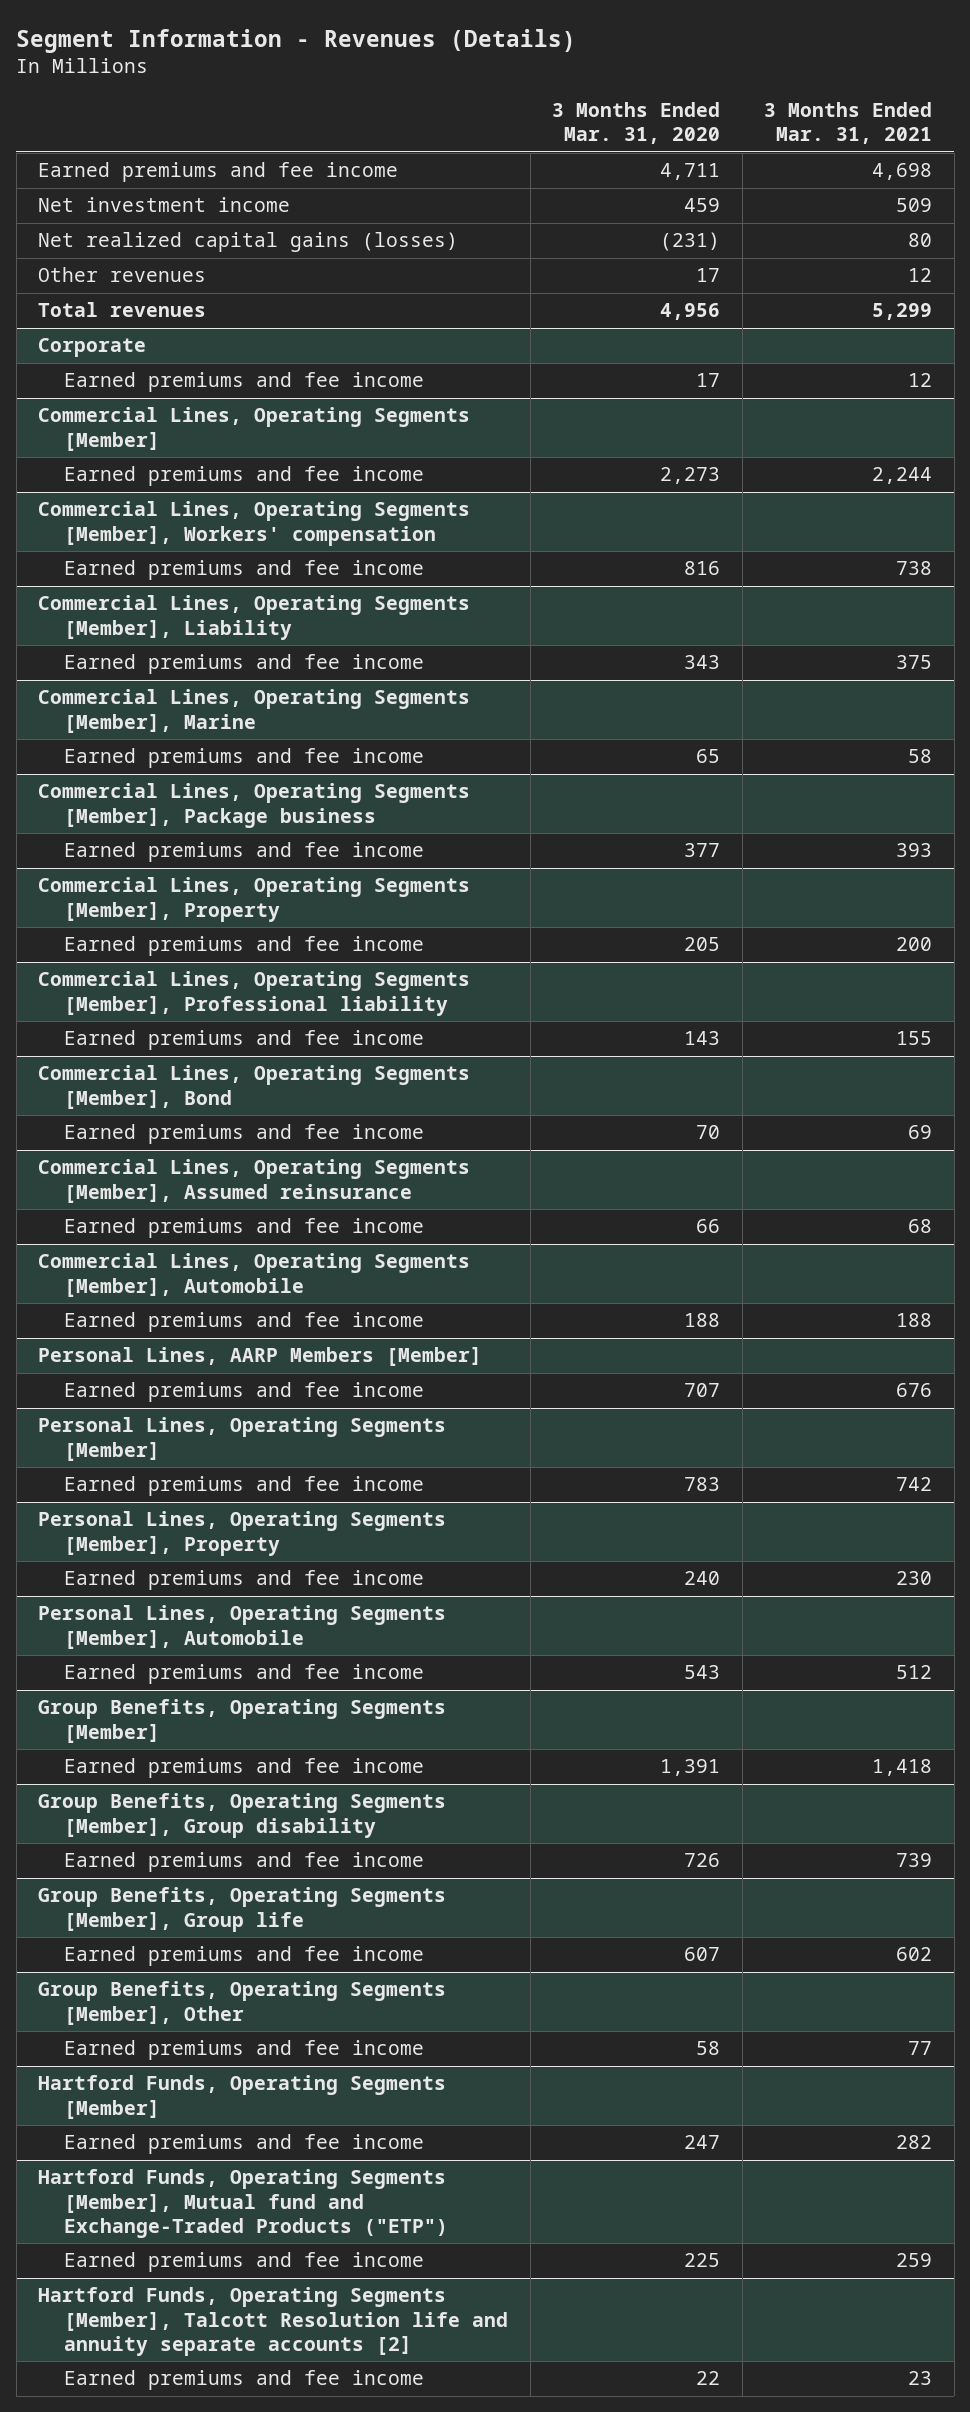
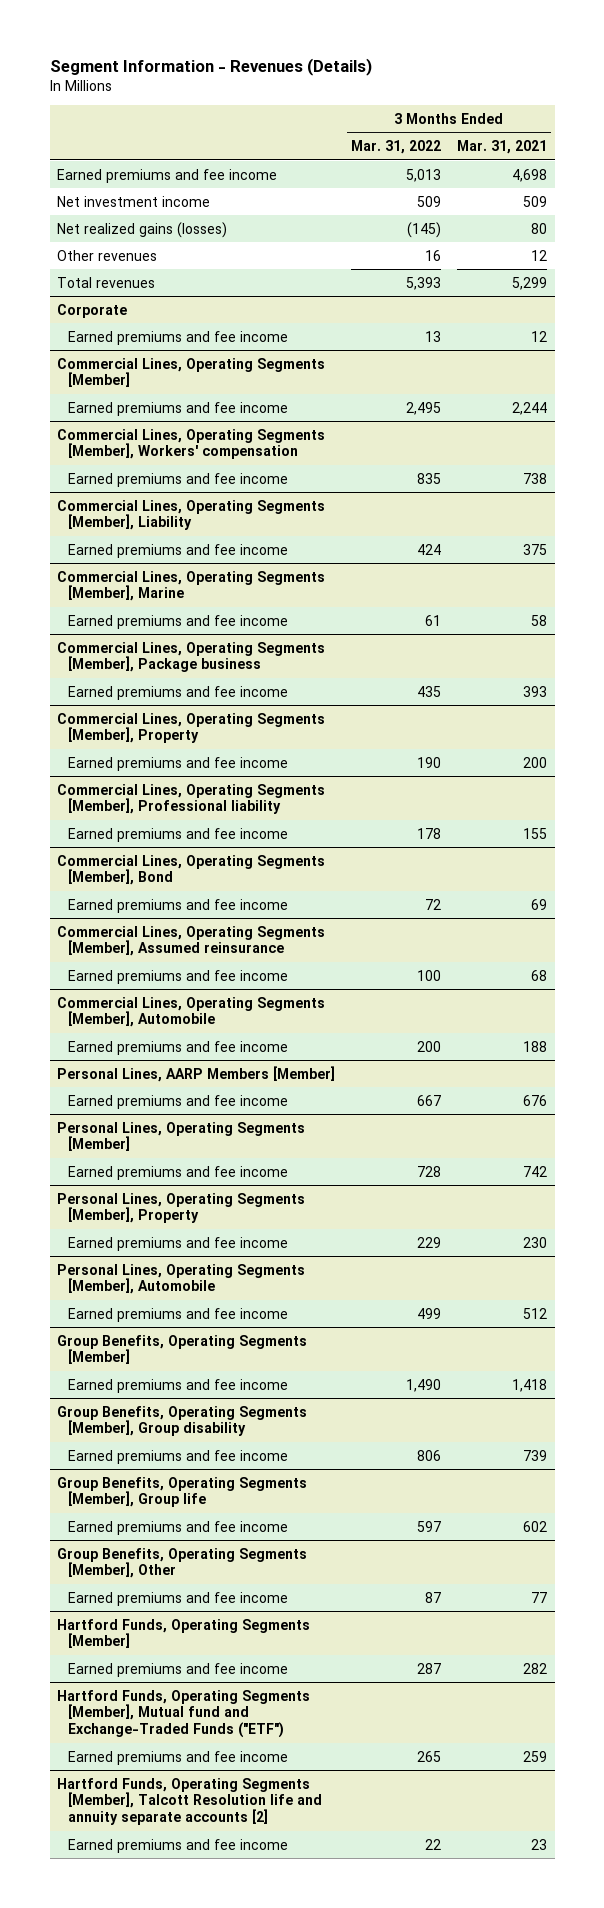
[552,102,721,145] 3 Months Ended Mar. 31, 2020 -> none
none -> [351,140,442,155] Mar. 31, 2022
[38,232,459,253] Net realized capital gains (losses) -> [57,221,228,238] Net realized gains (losses)
[38,2169,449,2238] Hartford Funds, Operating Segments [Member], Mutual fund and Exchange-Traded Products ("ETP") -> [57,1689,311,1738] Hartford Funds, Operating Segments [Member], Mutual fund and Exchange-Traded Funds ("ETF")

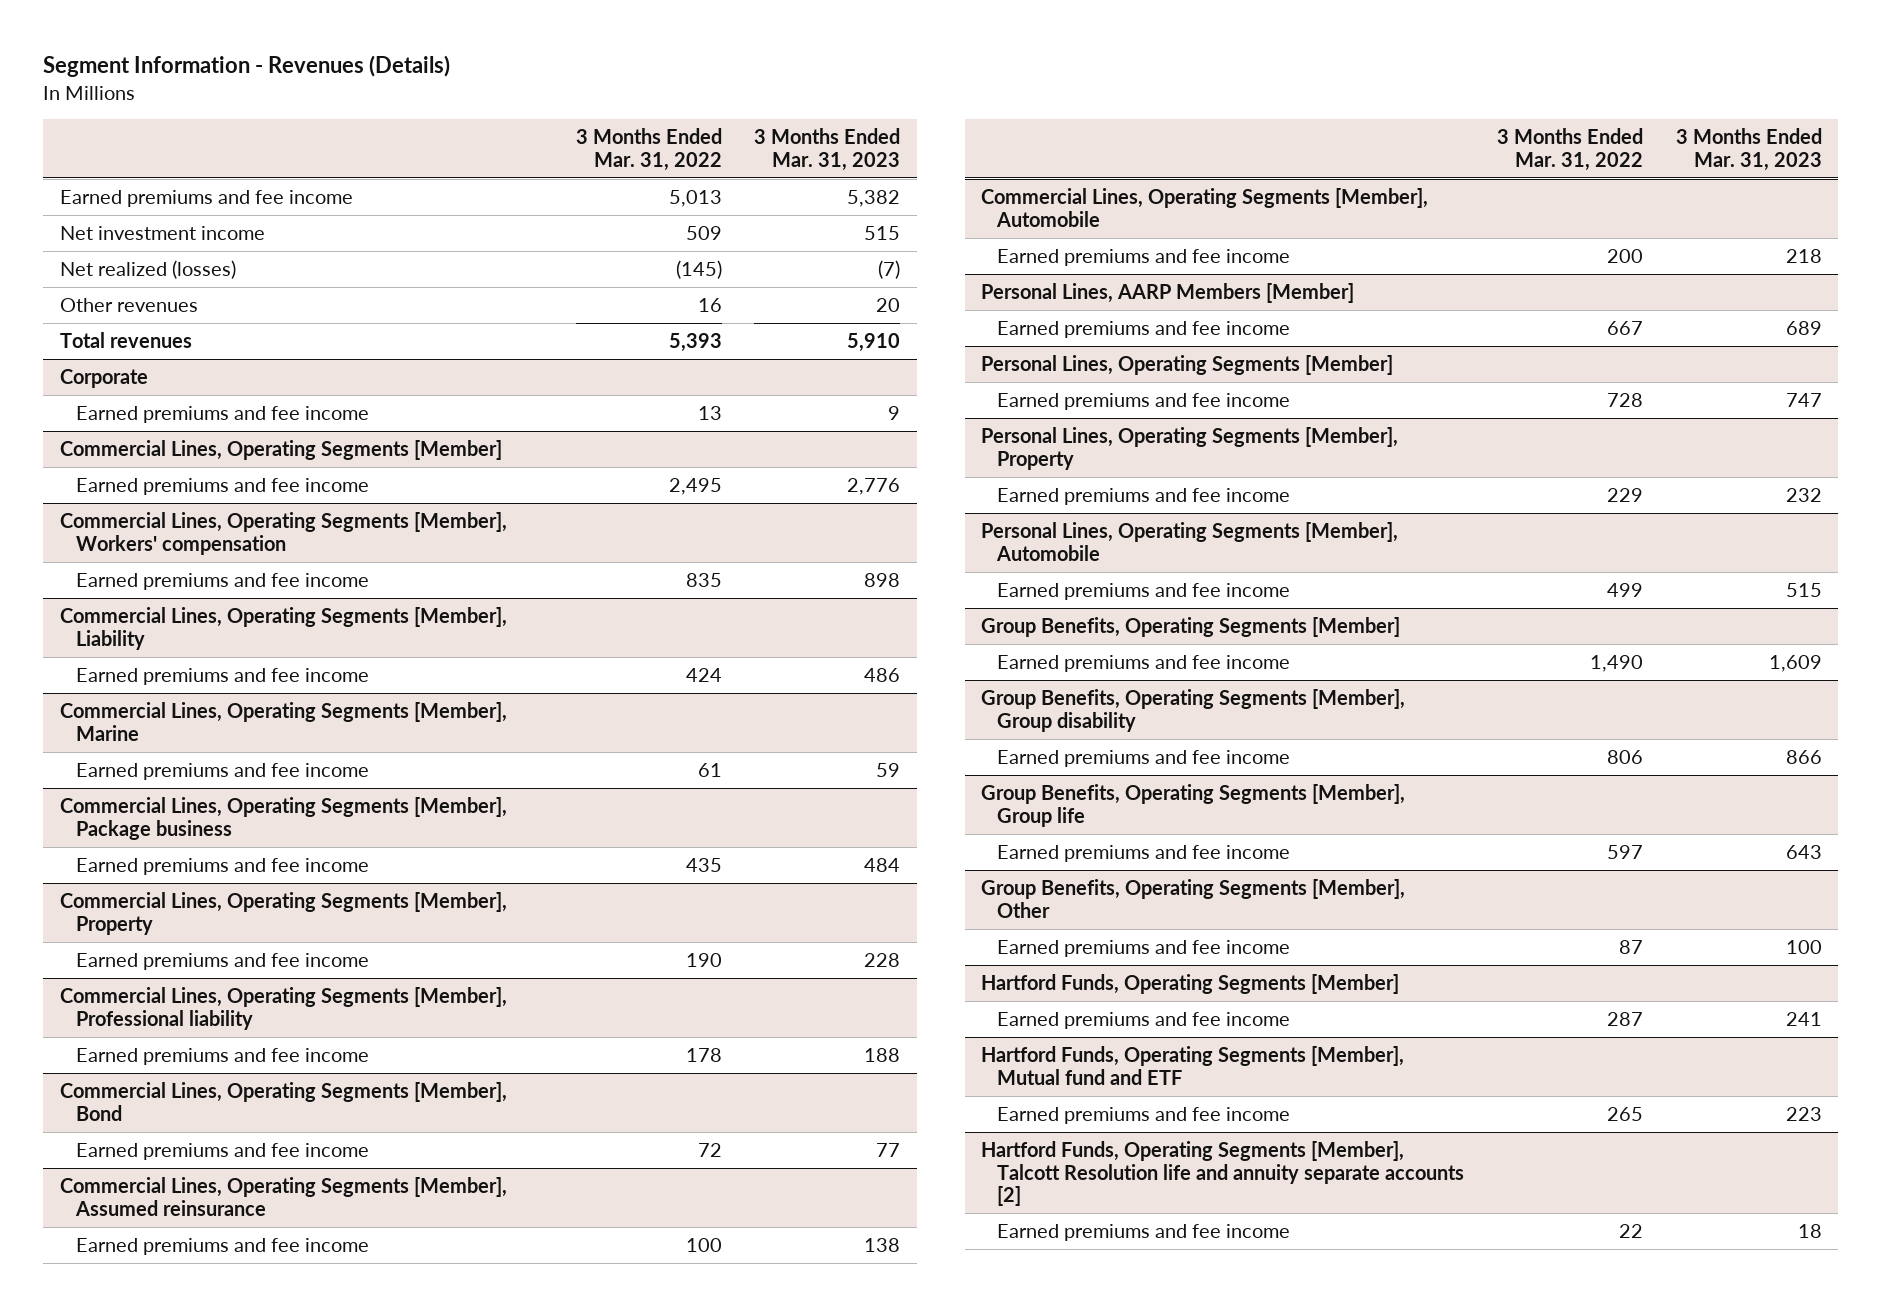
[456,140,547,155] Mar. 31, 2021 -> none
none -> [754,127,901,171] 3 Months Ended Mar. 31, 2023
[57,221,228,238] Net realized gains (losses) -> [59,260,236,280] Net realized (losses)
[57,1689,311,1738] Hartford Funds, Operating Segments [Member], Mutual fund and Exchange-Traded Funds ("ETF") -> [981,1046,1405,1085] Hartford Funds, Operating Segments [Member], Mutual fund and ETF

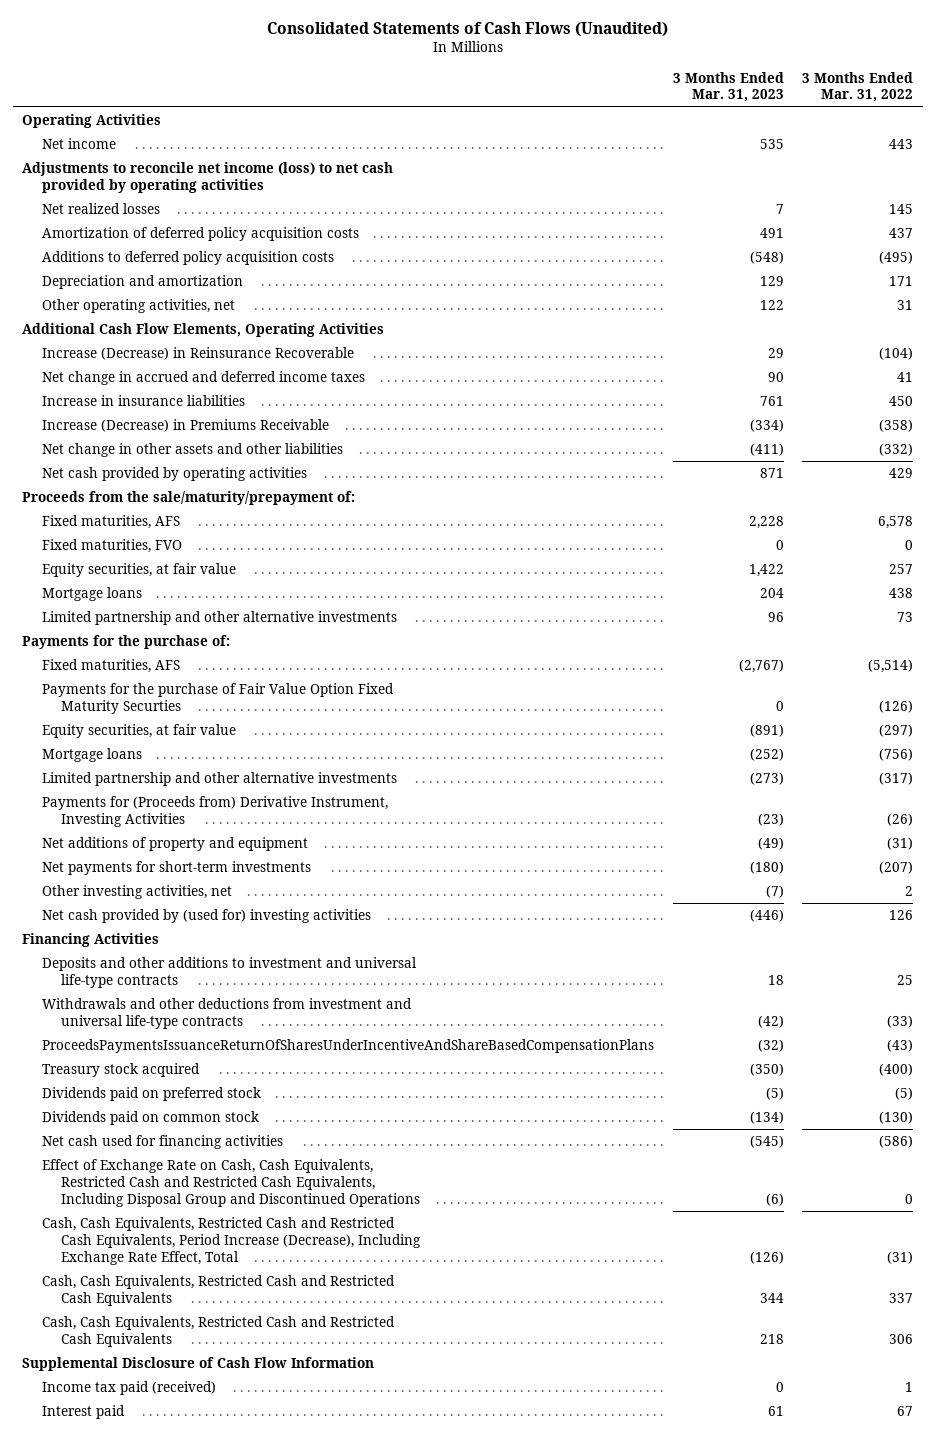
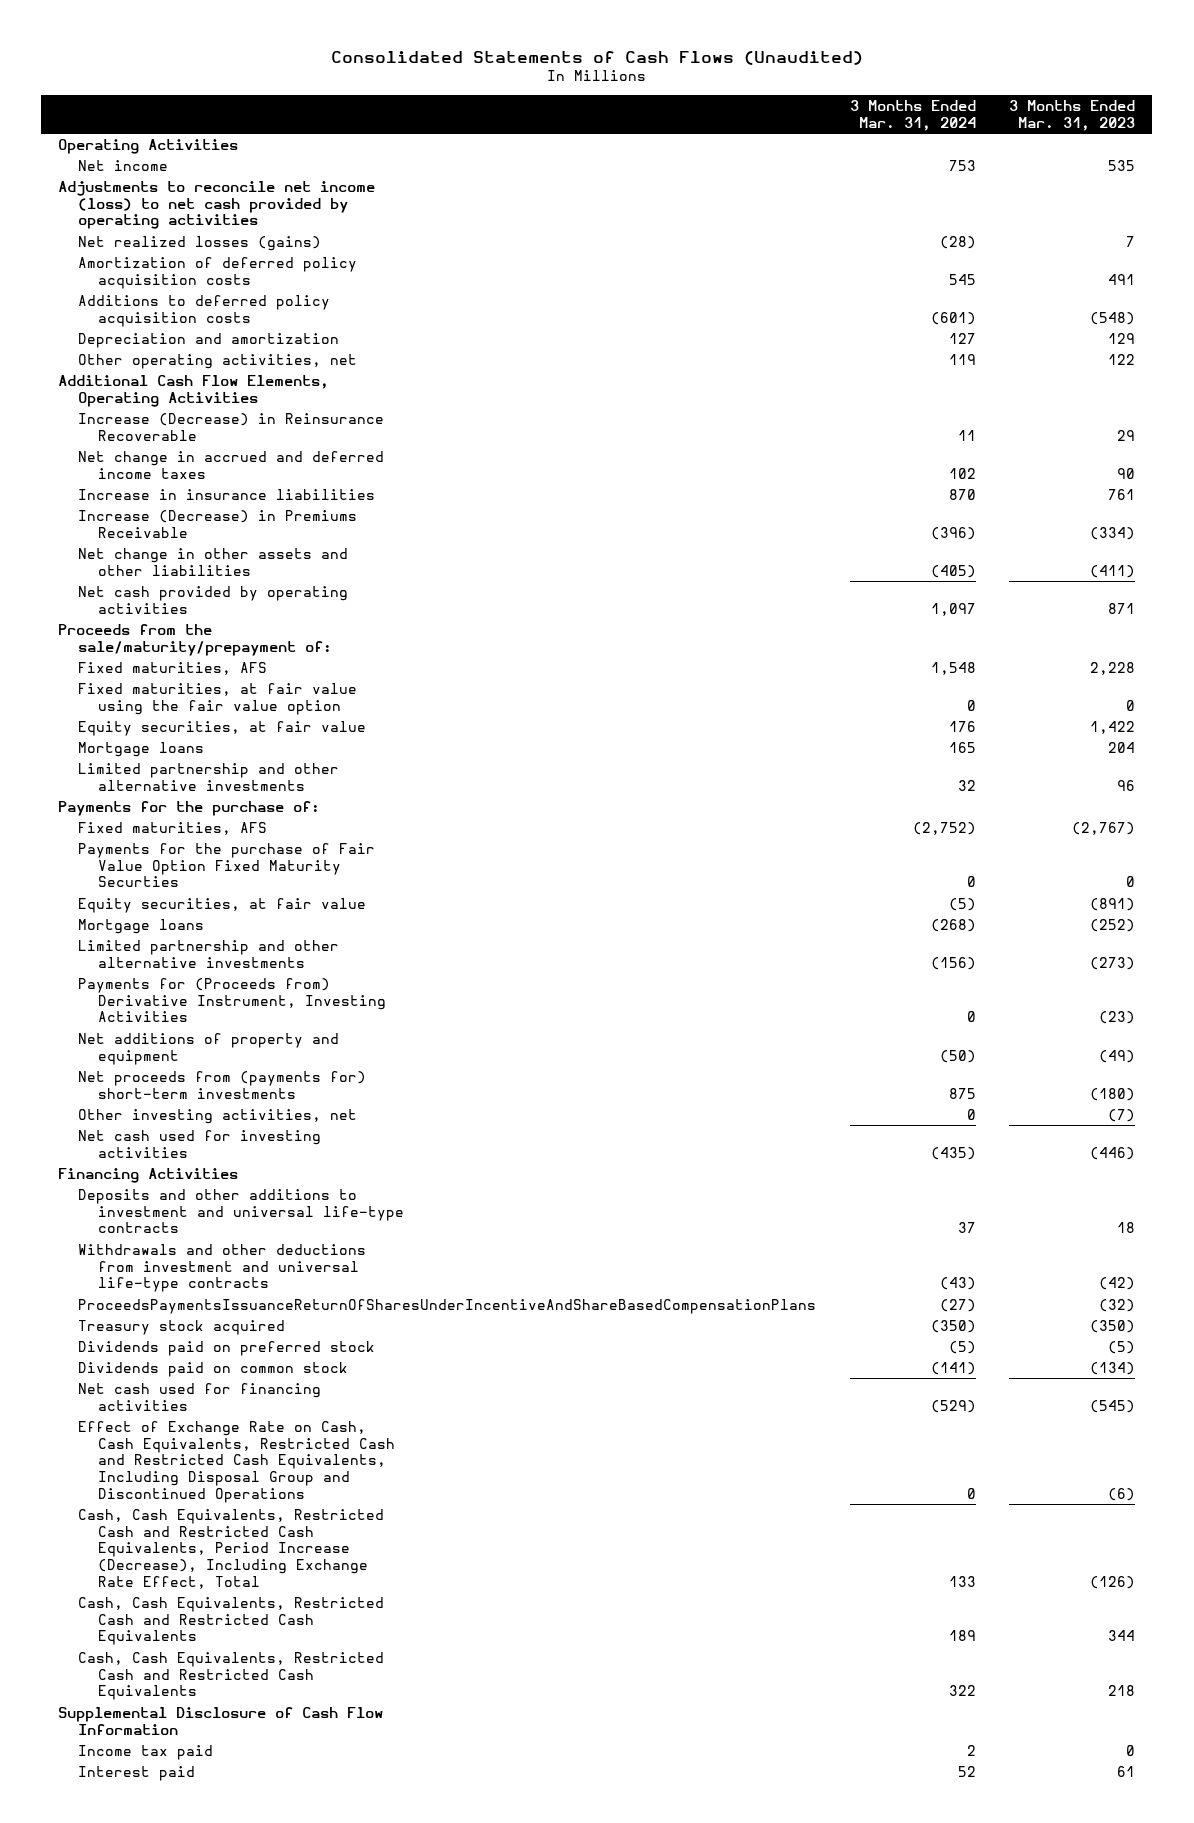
[802,71,914,103] 3 Months Ended Mar. 31, 2022 -> none
none -> [849,100,976,131] 3 Months Ended Mar. 31, 2024
[41,203,160,215] Net realized losses -> [77,235,321,251] Net realized losses (gains)
[41,539,182,554] Fixed maturities, FVO -> [77,682,357,715] Fixed maturities, at fair value using the fair value option
[41,861,311,876] Net payments for short-term investments -> [77,1070,366,1099] Net proceeds from (payments for) short-term investments
[41,909,371,924] Net cash provided by (used for) investing activities -> [77,1129,321,1158] Net cash used for investing activities
[41,1381,216,1396] Income tax paid (received) -> [77,1744,213,1760] Income tax paid

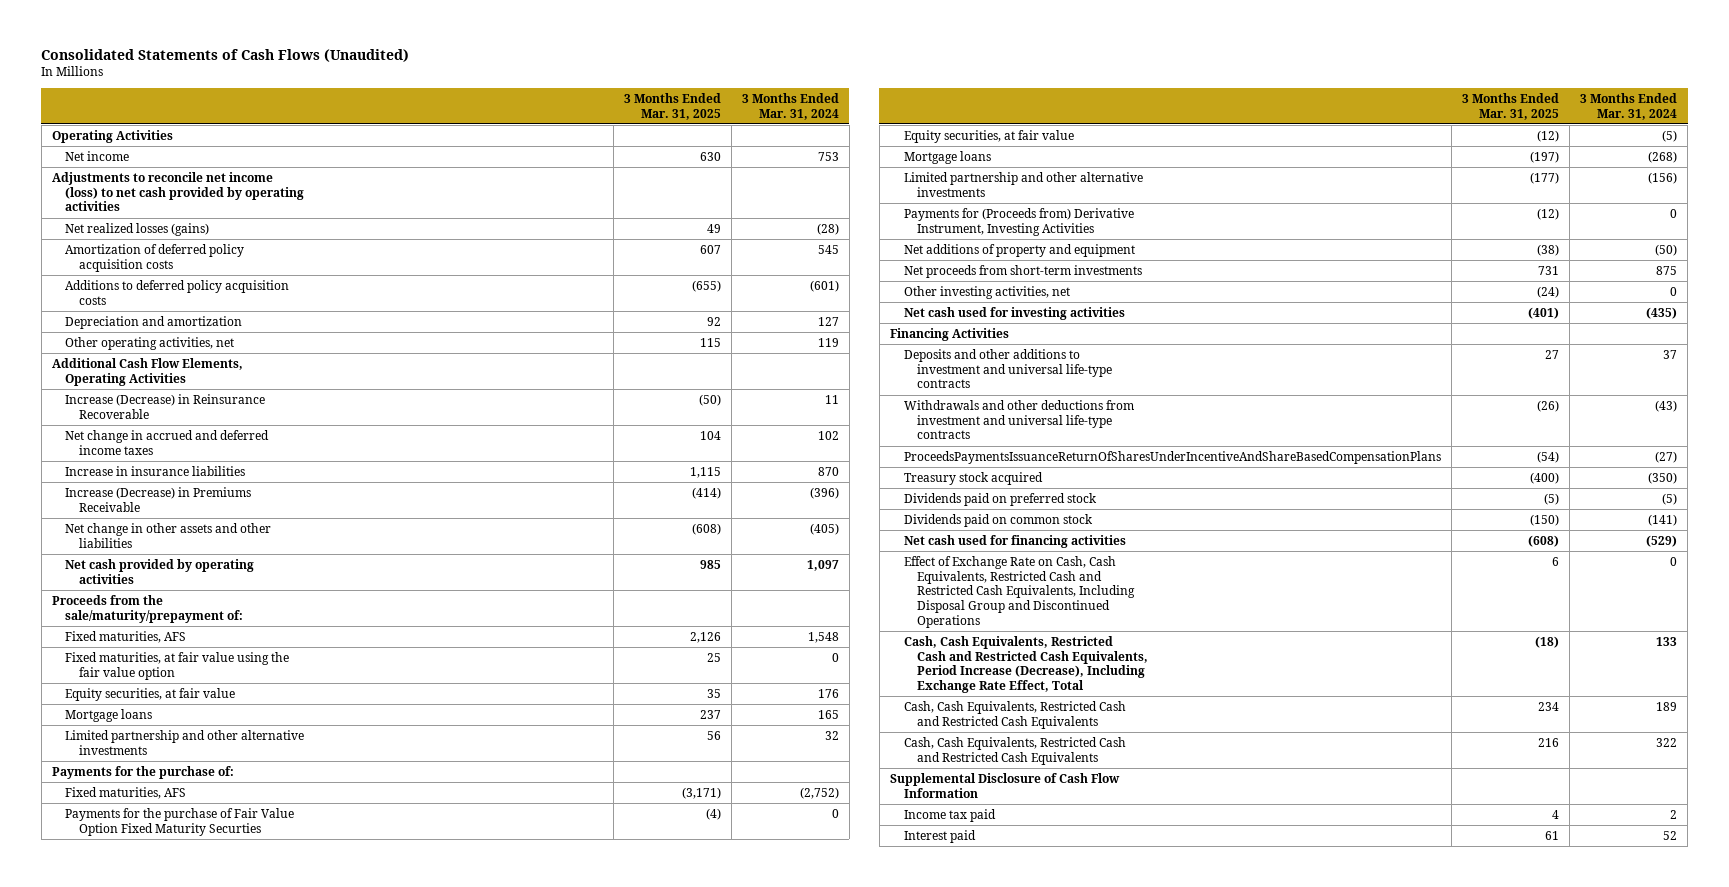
[1009,100,1136,131] 3 Months Ended Mar. 31, 2023 -> none
none -> [623,92,721,120] 3 Months Ended Mar. 31, 2025
[77,1070,366,1099] Net proceeds from (payments for) short-term investments -> [903,264,1142,278] Net proceeds from short-term investments

